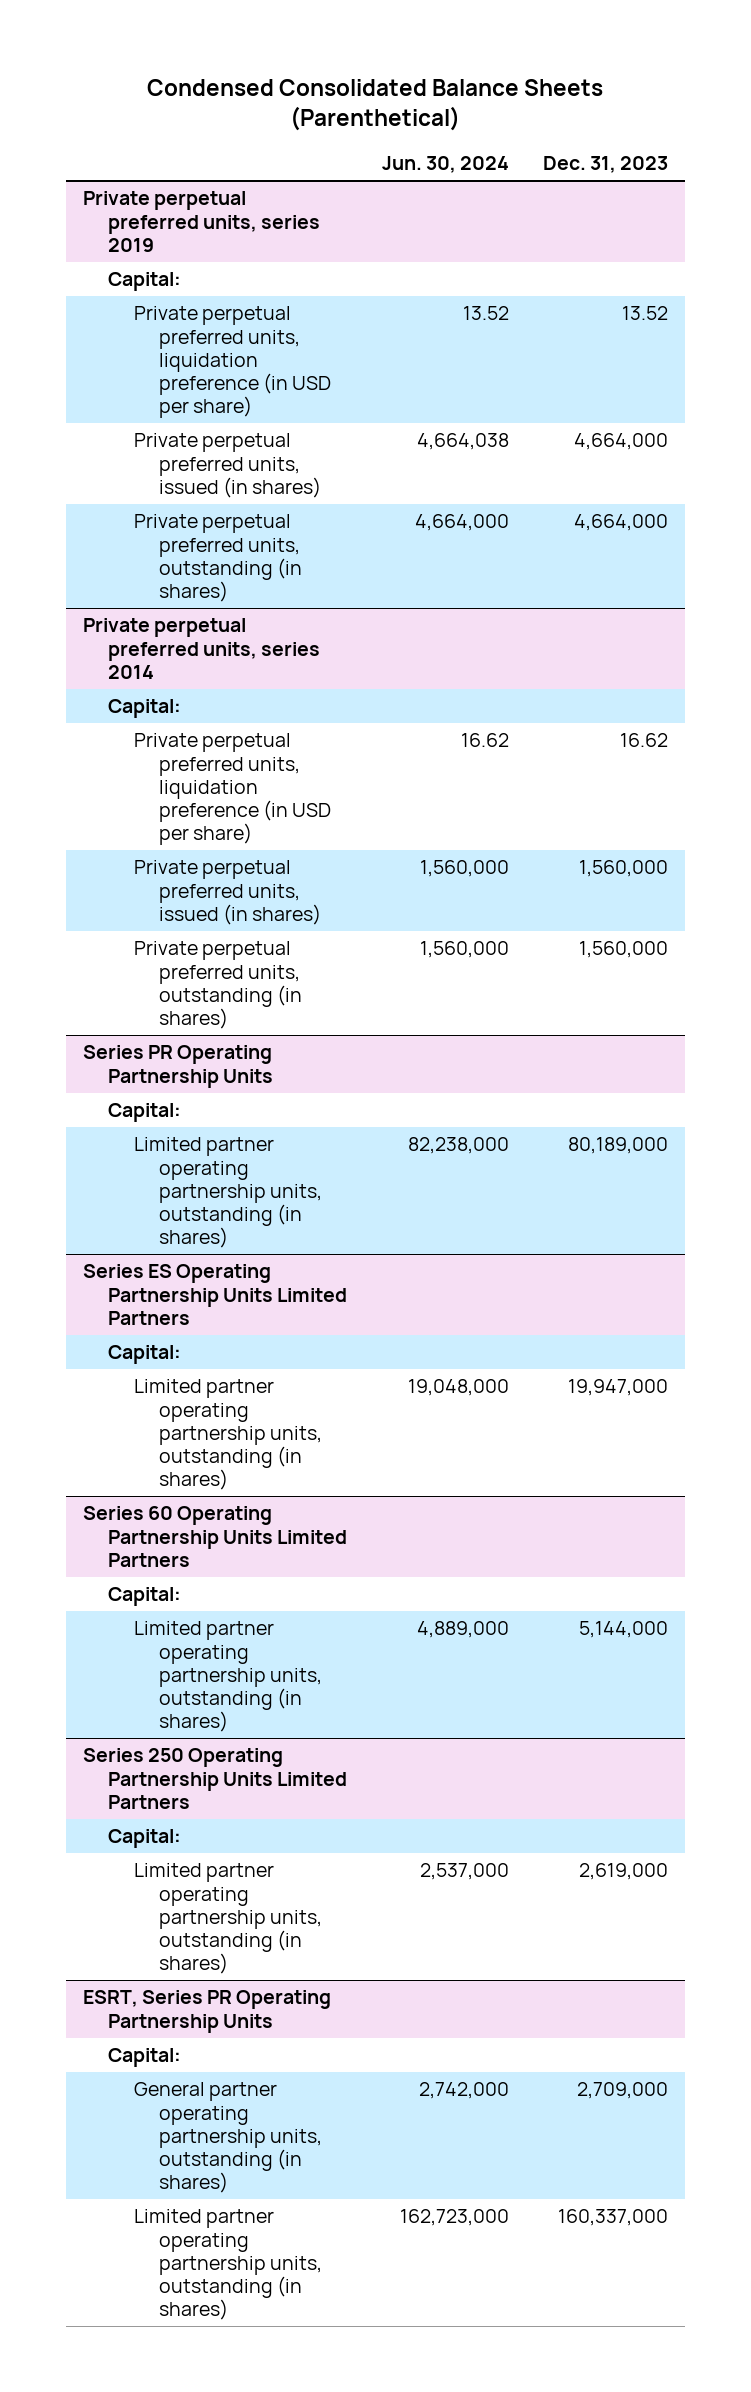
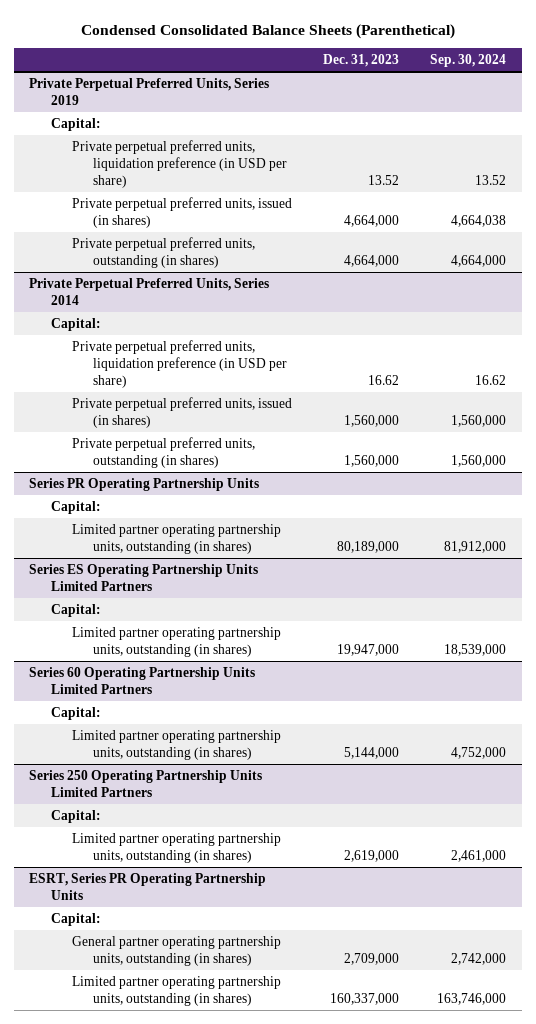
[381,155,509,173] Jun. 30, 2024 -> none
none -> [430,54,507,68] Sep. 30, 2024
[82,191,321,252] Private perpetual preferred units, series 2019 -> [29,77,270,105] Private Perpetual Preferred Units, Series 2019
[82,618,321,679] Private perpetual preferred units, series 2014 -> [29,277,270,305] Private Perpetual Preferred Units, Series 2014

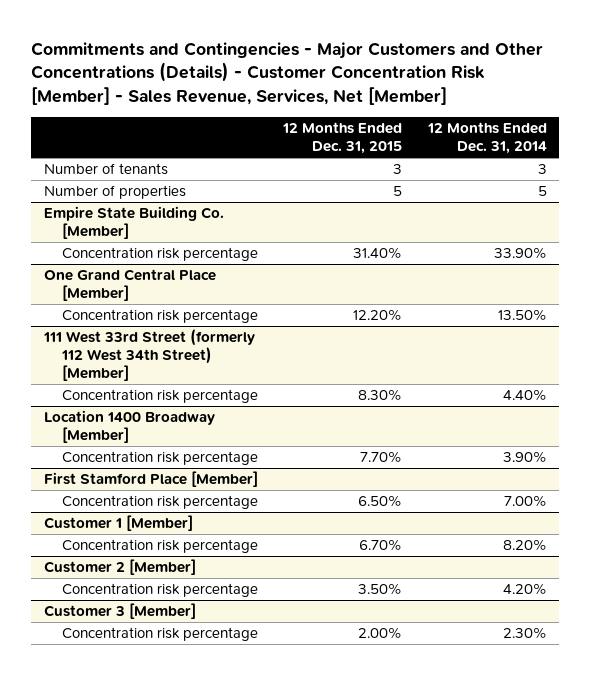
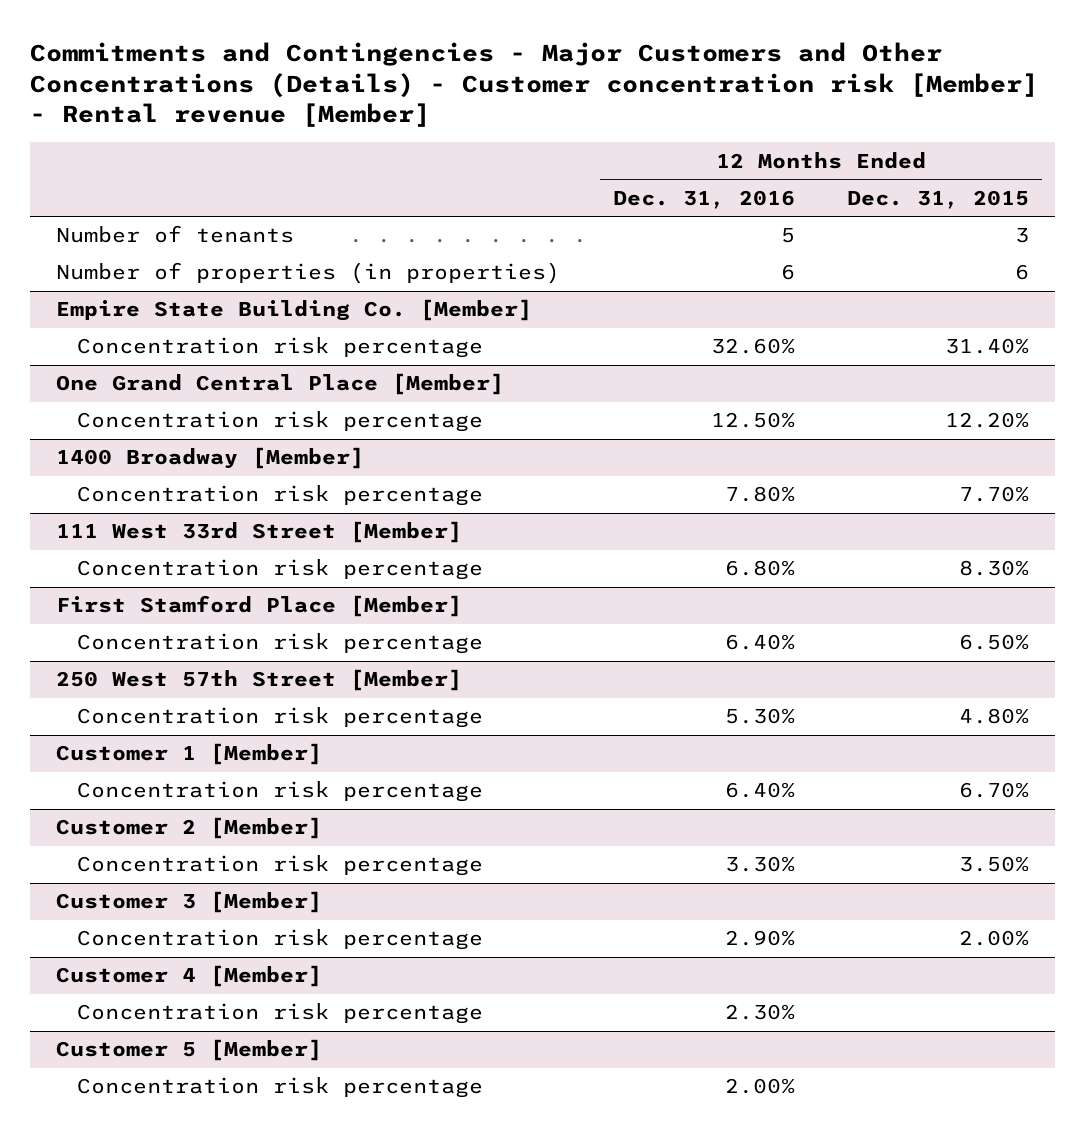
[31,41,544,105] Commitments and Contingencies - Major Customers and Other Concentrations (Details) - Customer Concentration Risk [Member] - Sales Revenue, Services, Net [Member] -> [30,42,1039,128] Commitments and Contingencies - Major Customers and Other Concentrations (Details) - Customer concentration risk [Member] - Rental revenue [Member]
[426,122,547,155] 12 Months Ended Dec. 31, 2014 -> none
none -> [612,189,795,209] Dec. 31, 2016
[44,185,187,200] Number of properties -> [56,262,561,285] Number of properties (in properties)
[393,186,403,197] 5 -> [1014,264,1029,281] 6
[61,389,258,404] Concentration risk percentage -> none
[44,410,216,444] Location 1400 Broadway [Member] -> none
[43,329,256,381] 111 West 33rd Street (formerly 112 West 34th Street) [Member] -> [56,447,365,470] 1400 Broadway [Member]
none -> [56,521,463,544] 111 West 33rd Street [Member]
none -> [77,559,484,581] Concentration risk percentage
none -> [56,669,463,692] 250 West 57th Street [Member]
none -> [77,707,484,729] Concentration risk percentage
none -> [56,965,323,988] Customer 4 [Member]
none -> [77,1003,484,1025] Concentration risk percentage
none -> [56,1039,323,1062] Customer 5 [Member]
none -> [77,1077,484,1099] Concentration risk percentage

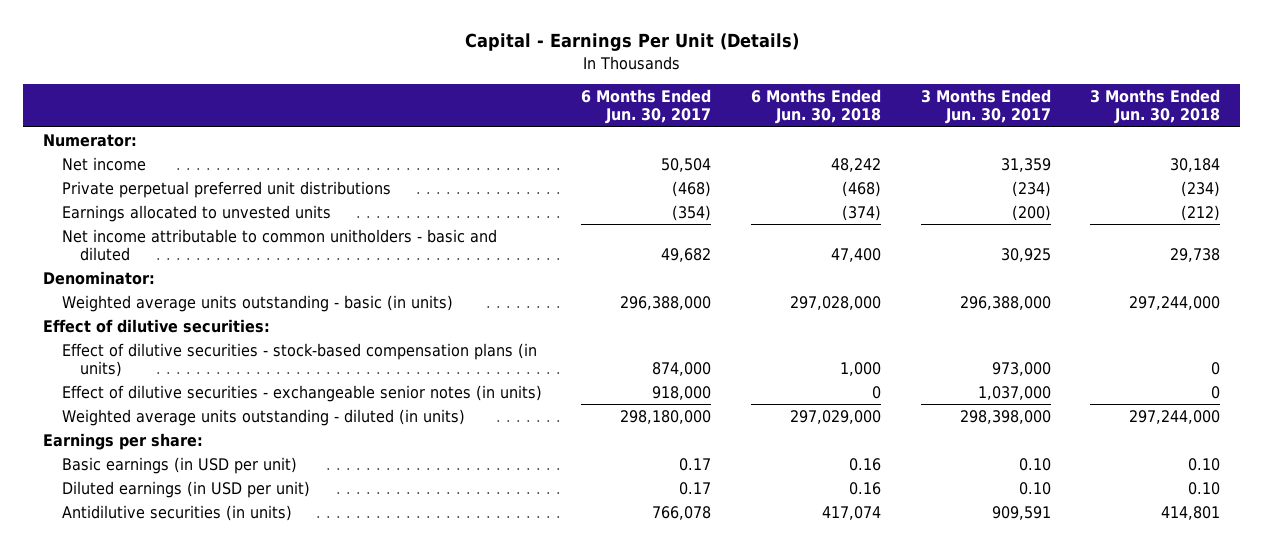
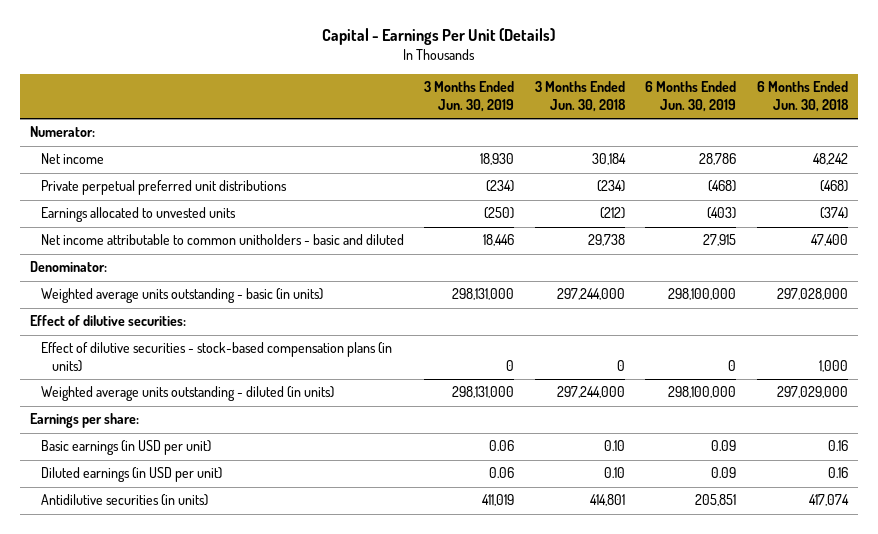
[581,89,712,125] 6 Months Ended Jun. 30, 2017 -> none
[920,89,1051,125] 3 Months Ended Jun. 30, 2017 -> none
none -> [424,81,515,113] 3 Months Ended Jun. 30, 2019
none -> [645,81,737,113] 6 Months Ended Jun. 30, 2019
[61,384,542,402] Effect of dilutive securities - exchangeable senior notes (in units) -> none

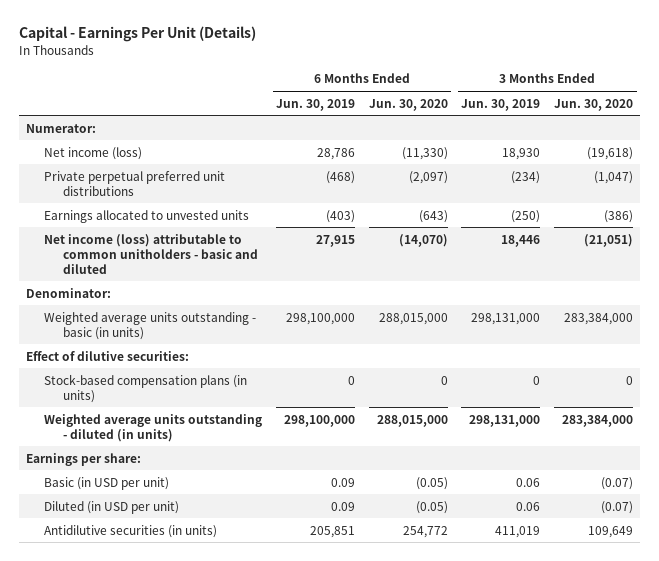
[534,81,626,113] 3 Months Ended Jun. 30, 2018 -> none
[756,81,849,113] 6 Months Ended Jun. 30, 2018 -> none
none -> [368,98,448,111] Jun. 30, 2020
none -> [554,98,634,111] Jun. 30, 2020
[41,153,105,165] Net income -> [44,146,143,160] Net income (loss)
[41,234,405,246] Net income attributable to common unitholders - basic and diluted -> [44,233,258,274] Net income (loss) attributable to common unitholders - basic and diluted
[41,342,393,372] Effect of dilutive securities - stock-based compensation plans (in units) -> [44,373,248,403] Stock-based compensation plans (in units)
[41,440,212,456] Basic earnings (in USD per unit) -> [44,476,170,490] Basic (in USD per unit)
[41,467,223,483] Diluted earnings (in USD per unit) -> [44,500,180,514] Diluted (in USD per unit)

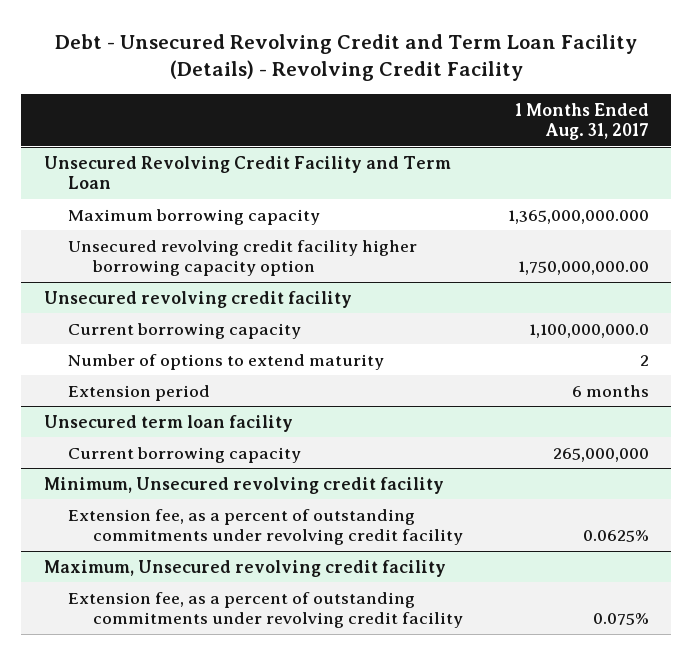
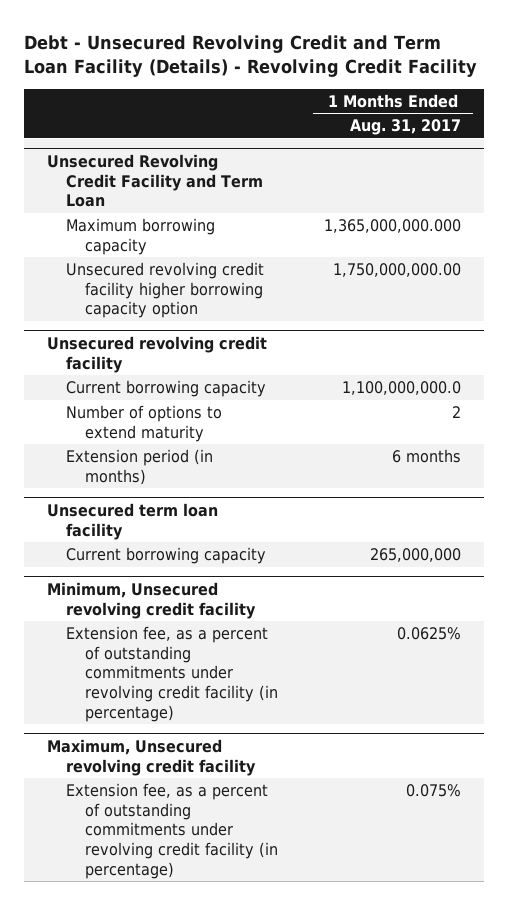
[68,384,211,401] Extension period -> [66,449,214,485] Extension period (in months)
[68,508,463,546] Extension fee, as a percent of outstanding commitments under revolving credit facility -> [66,626,279,722] Extension fee, as a percent of outstanding commitments under revolving credit facility (in percentage)
[68,591,463,629] Extension fee, as a percent of outstanding commitments under revolving credit facility -> [66,783,279,879] Extension fee, as a percent of outstanding commitments under revolving credit facility (in percentage)

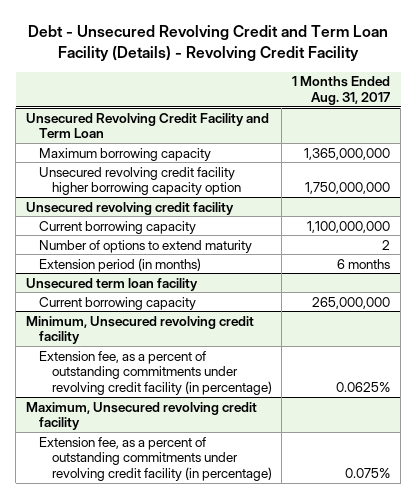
[324,219,462,234] 1,365,000,000.000 -> [304,147,391,160] 1,365,000,000
[333,263,462,278] 1,750,000,000.00 -> [305,182,391,195] 1,750,000,000
[342,381,462,396] 1,100,000,000.0 -> [307,220,391,233] 1,100,000,000

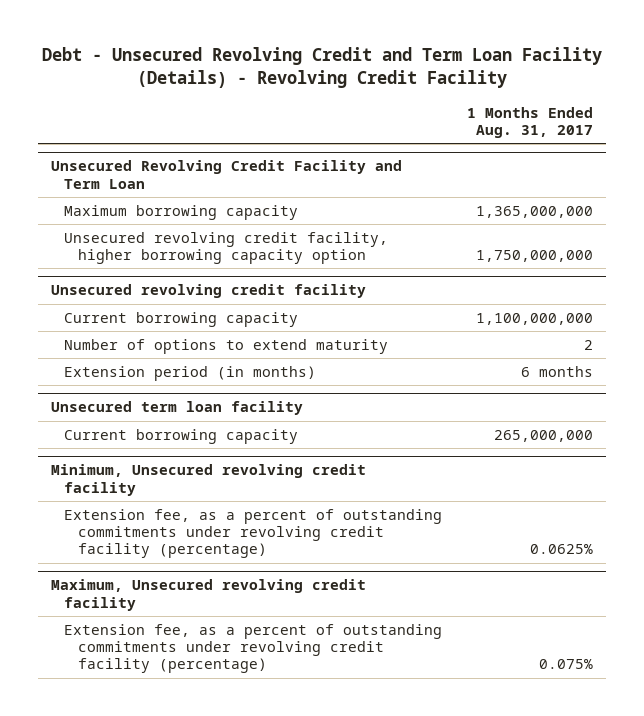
[38,166,241,196] Unsecured revolving credit facility higher borrowing capacity option -> [64,231,389,265] Unsecured revolving credit facility, higher borrowing capacity option
[38,350,272,396] Extension fee, as a percent of outstanding commitments under revolving credit facility (in percentage) -> [64,508,443,559] Extension fee, as a percent of outstanding commitments under revolving credit facility (percentage)
[38,436,272,482] Extension fee, as a percent of outstanding commitments under revolving credit facility (in percentage) -> [64,623,443,674] Extension fee, as a percent of outstanding commitments under revolving credit facility (percentage)

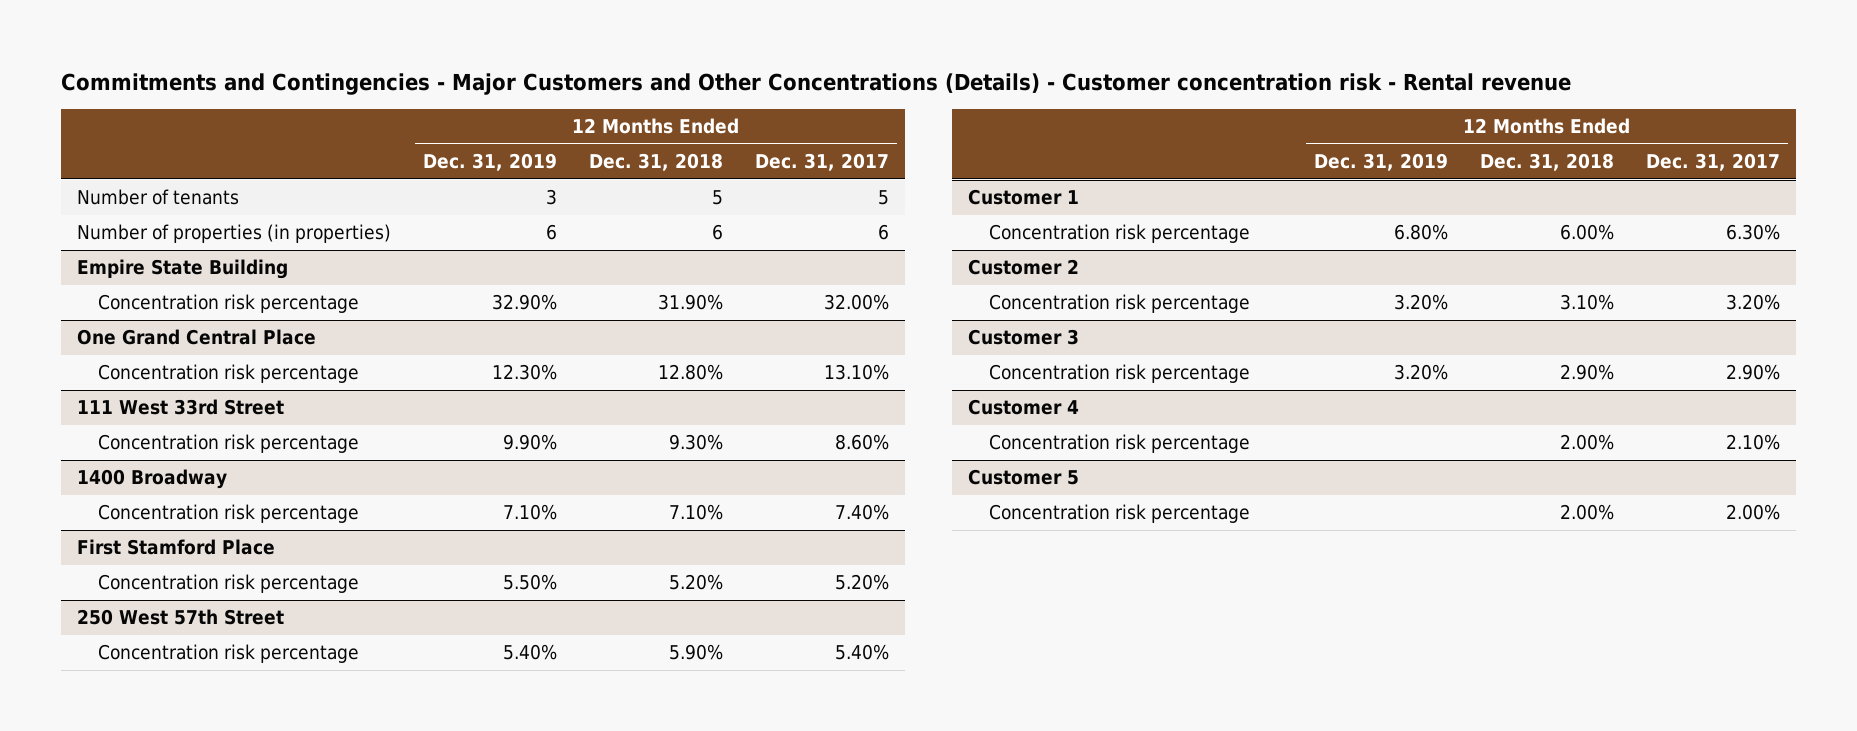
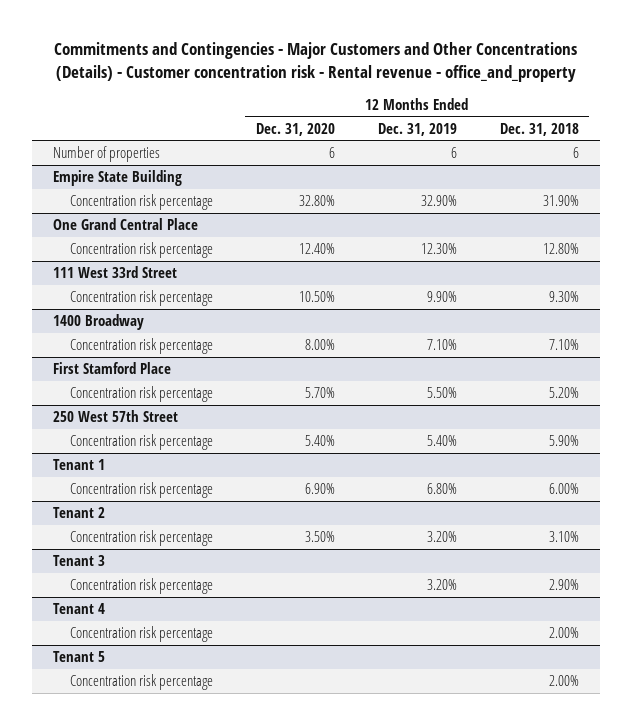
[61,73,1572,96] Commitments and Contingencies - Major Customers and Other Concentrations (Details) - Customer concentration risk - Rental revenue -> [53,41,577,82] Commitments and Contingencies - Major Customers and Other Concentrations (Details) - Customer concentration risk - Rental revenue - office_and_property
[754,153,889,172] Dec. 31, 2017 -> none
none -> [255,122,335,136] Dec. 31, 2020
[77,189,240,206] Number of tenants -> none
[77,224,392,244] Number of properties (in properties) -> [53,146,161,163] Number of properties
[967,189,1079,206] Customer 1 -> [53,459,106,471] Tenant 1
[967,259,1079,276] Customer 2 -> [53,507,106,519] Tenant 2
[967,329,1079,346] Customer 3 -> [53,555,106,567] Tenant 3
[967,399,1079,416] Customer 4 -> [53,603,106,615] Tenant 4
[967,469,1079,486] Customer 5 -> [53,651,106,663] Tenant 5

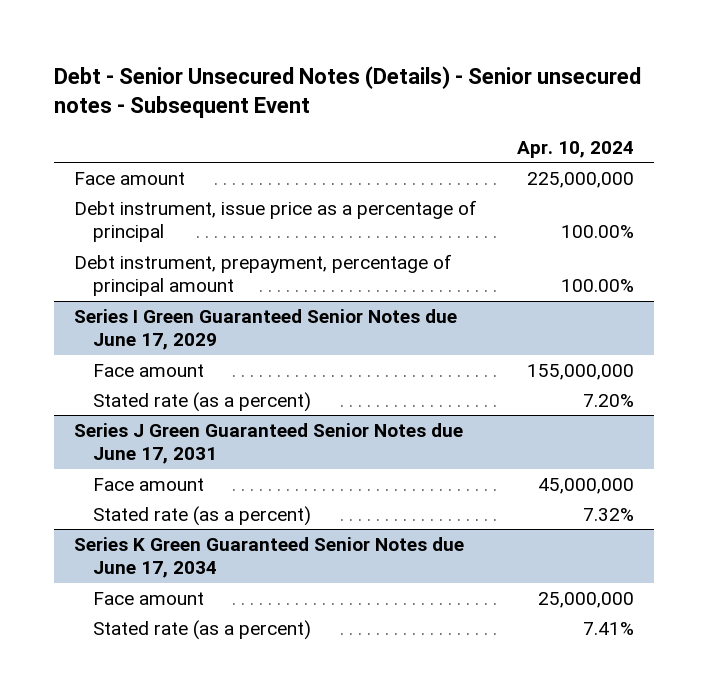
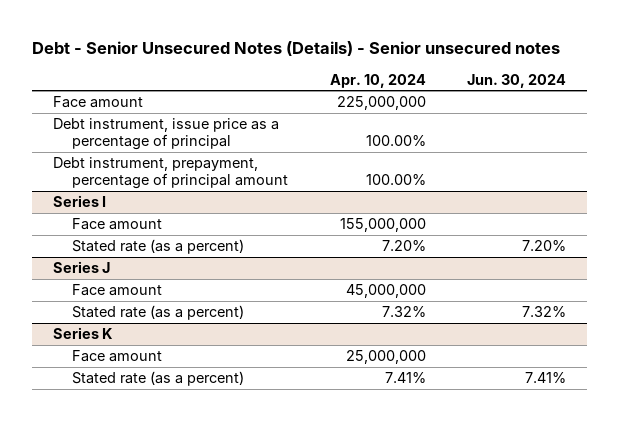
[54,65,642,119] Debt - Senior Unsecured Notes (Details) - Senior unsecured notes - Subsequent Event -> [31,41,560,57] Debt - Senior Unsecured Notes (Details) - Senior unsecured notes
none -> [467,73,567,88] Jun. 30, 2024
[74,308,458,351] Series I Green Guaranteed Senior Notes due June 17, 2029 -> [52,195,106,208] Series I
[74,422,464,465] Series J Green Guaranteed Senior Notes due June 17, 2031 -> [52,261,110,274] Series J
[74,536,465,579] Series K Green Guaranteed Senior Notes due June 17, 2034 -> [52,327,113,340] Series K

